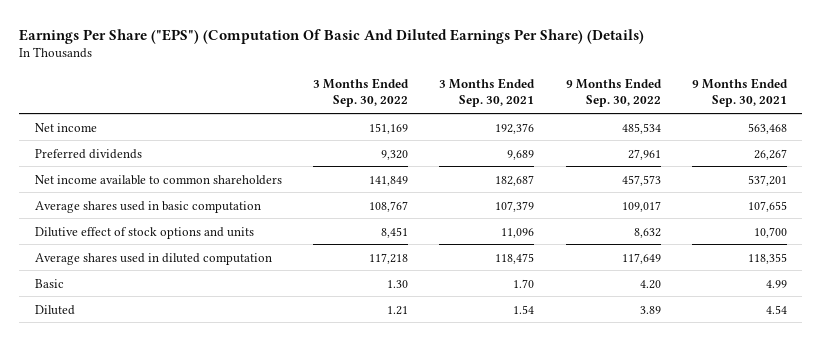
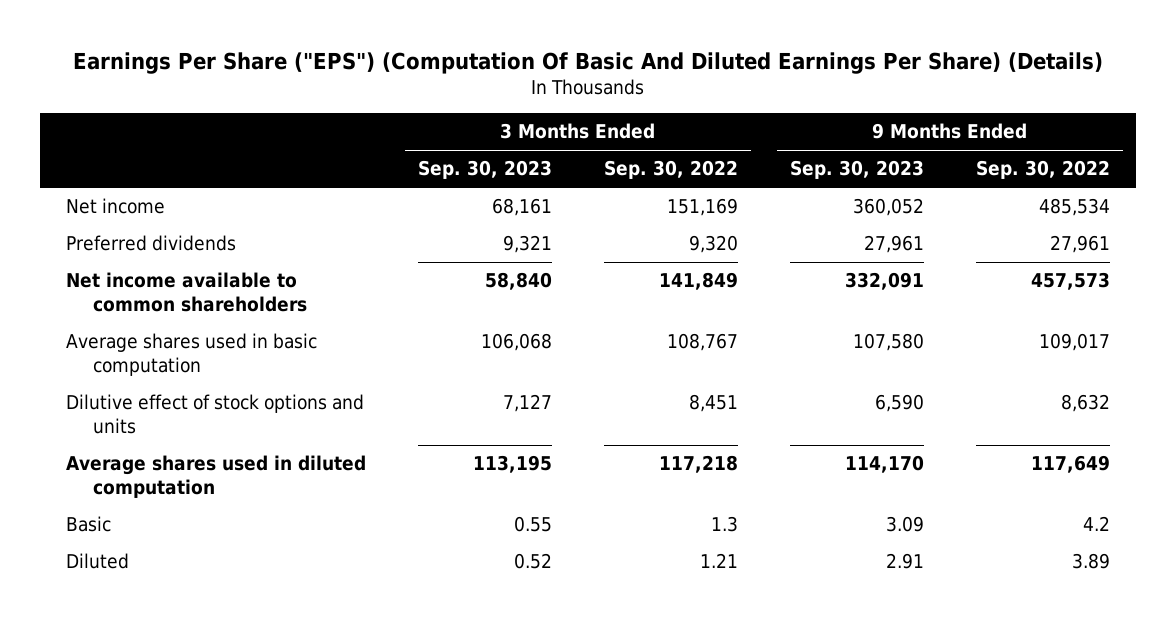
[439,78,536,108] 3 Months Ended Sep. 30, 2021 -> none
[691,78,788,108] 9 Months Ended Sep. 30, 2021 -> none
none -> [417,160,552,180] Sep. 30, 2023
none -> [789,160,924,180] Sep. 30, 2023
[387,279,409,288] 1.30 -> [710,516,738,533] 1.3
[639,279,661,289] 4.20 -> [1082,516,1110,532] 4.2

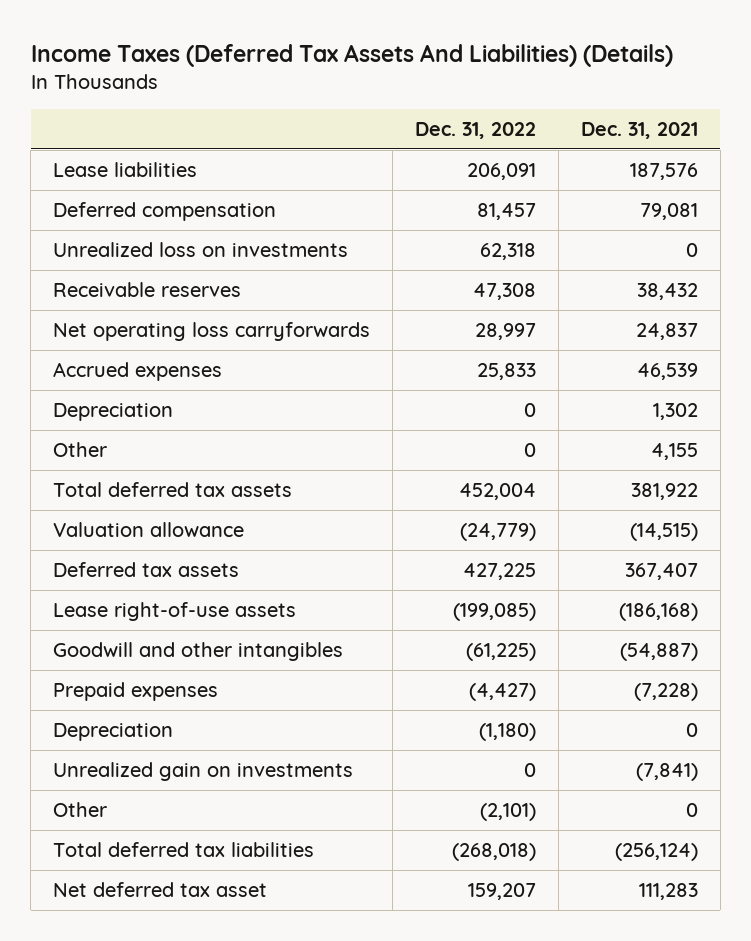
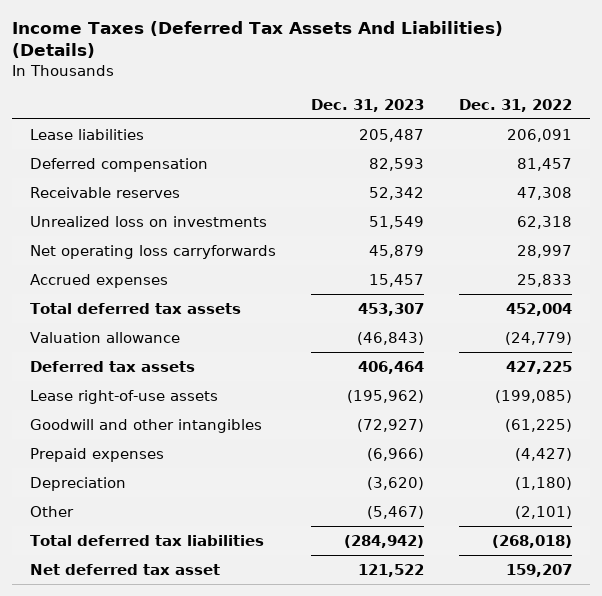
[580,121,698,139] Dec. 31, 2021 -> none
none -> [310,98,424,112] Dec. 31, 2023
[53,242,349,258] Unrealized loss on investments -> [29,215,267,227] Unrealized loss on investments
[53,403,174,422] Depreciation -> none
[53,442,108,458] Other -> none
[53,762,354,782] Unrealized gain on investments -> none

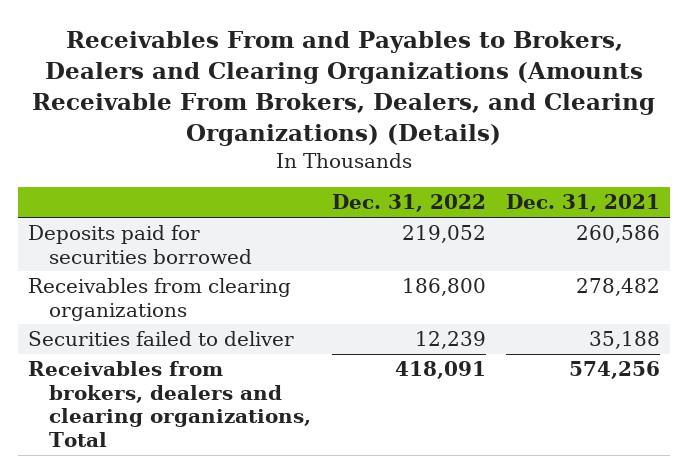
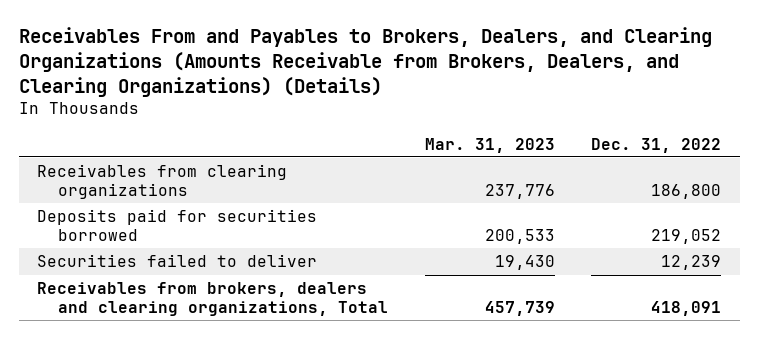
[31,31,655,146] Receivables From and Payables to Brokers, Dealers and Clearing Organizations (Amounts Receivable From Brokers, Dealers, and Clearing Organizations) (Details) -> [18,27,712,97] Receivables From and Payables to Brokers, Dealers, and Clearing Organizations (Amounts Receivable from Brokers, Dealers, and Clearing Organizations) (Details)
[506,194,661,213] Dec. 31, 2021 -> none
none -> [424,137,555,153] Mar. 31, 2023
[27,225,253,264] Deposits paid for securities borrowed -> [37,209,318,241] Deposits paid for securities borrowed

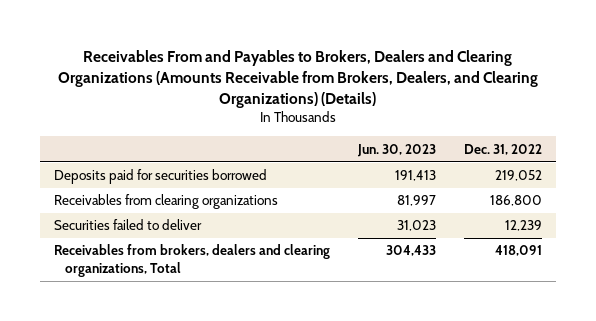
[18,27,712,97] Receivables From and Payables to Brokers, Dealers, and Clearing Organizations (Amounts Receivable from Brokers, Dealers, and Clearing Organizations) (Details) -> [57,49,538,108] Receivables From and Payables to Brokers, Dealers and Clearing Organizations (Amounts Receivable from Brokers, Dealers, and Clearing Organizations) (Details)
[424,137,555,153] Mar. 31, 2023 -> none
none -> [356,143,436,157] Jun. 30, 2023
[37,164,288,199] Receivables from clearing organizations -> [54,194,279,210] Receivables from clearing organizations

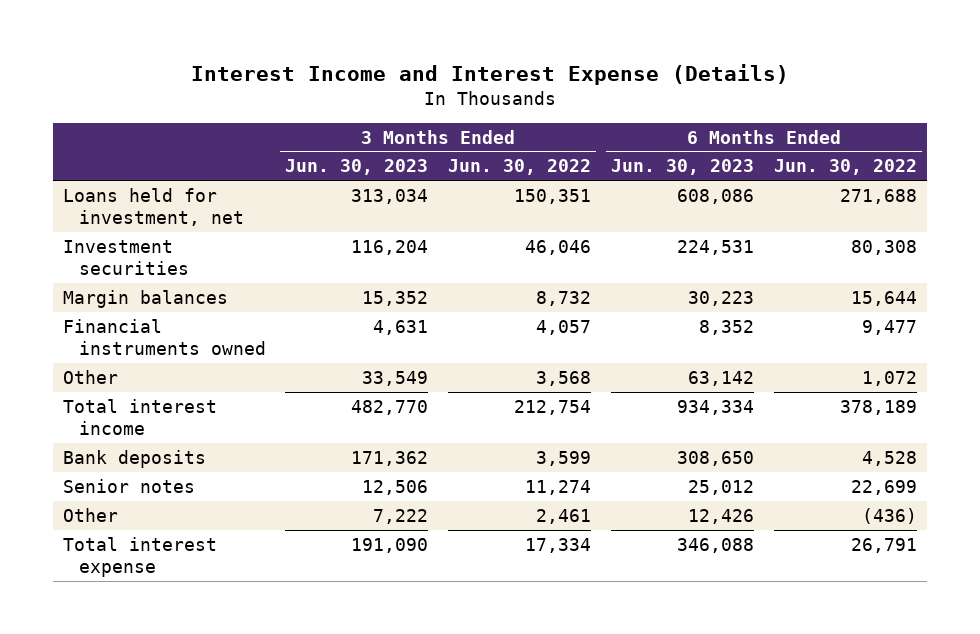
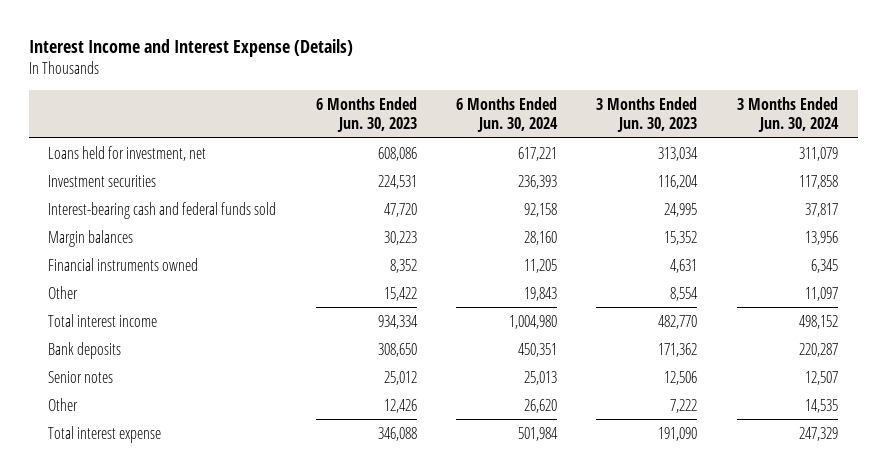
[448,159,592,176] Jun. 30, 2022 -> none
[773,159,917,176] Jun. 30, 2022 -> none
none -> [456,96,559,133] 6 Months Ended Jun. 30, 2024
none -> [736,96,839,133] 3 Months Ended Jun. 30, 2024
none -> [48,201,277,219] Interest-bearing cash and federal funds sold
[362,370,429,386] 33,549 -> [670,286,699,301] 8,554
[688,370,755,386] 63,142 -> [383,286,417,301] 15,422

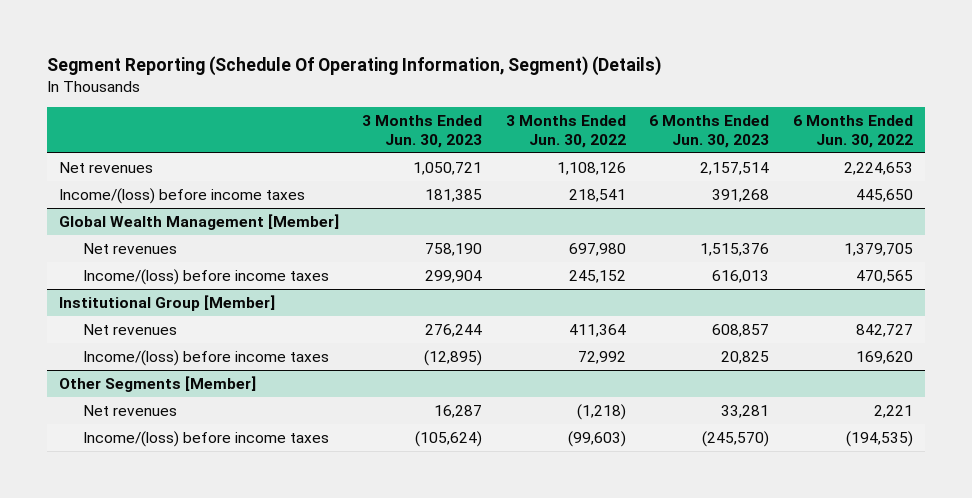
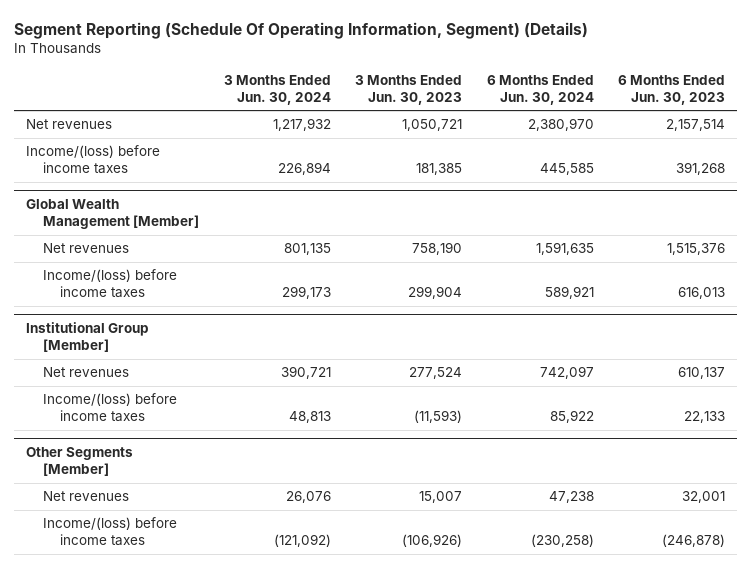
[505,115,626,148] 3 Months Ended Jun. 30, 2022 -> none
[792,115,913,148] 6 Months Ended Jun. 30, 2022 -> none
none -> [223,74,331,105] 3 Months Ended Jun. 30, 2024
none -> [486,74,594,105] 6 Months Ended Jun. 30, 2024
[425,323,483,337] 276,244 -> [409,367,463,380] 277,524
[712,323,770,337] 608,857 -> [678,367,726,380] 610,137
[424,349,483,366] (12,895) -> [414,410,463,424] (11,593)
[721,350,770,364] 20,825 -> [684,411,726,424] 22,133
[434,404,483,418] 16,287 -> [419,491,463,504] 15,007
[721,404,770,418] 33,281 -> [682,491,726,504] 32,001
[415,430,483,447] (105,624) -> [402,534,463,548] (106,926)
[702,430,770,447] (245,570) -> [662,534,726,548] (246,878)

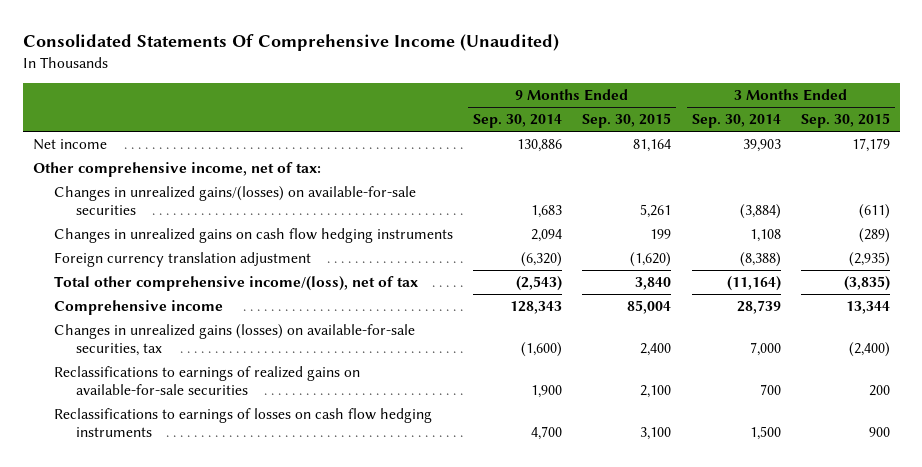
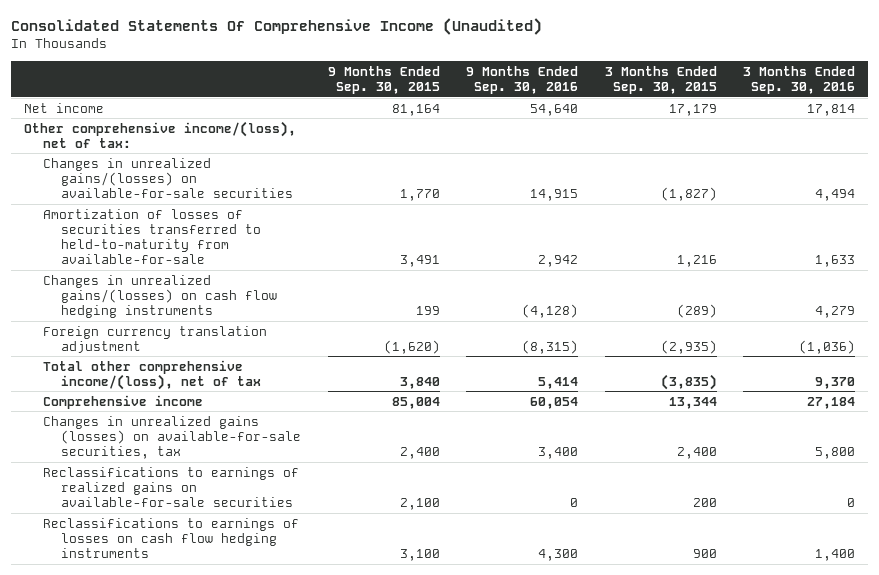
[473,114,563,129] Sep. 30, 2014 -> none
[691,114,781,129] Sep. 30, 2014 -> none
none -> [466,66,579,95] 9 Months Ended Sep. 30, 2016
none -> [742,66,855,95] 3 Months Ended Sep. 30, 2016
[32,162,321,178] Other comprehensive income, net of tax: -> [23,120,296,148] Other comprehensive income/(loss), net of tax:
[640,204,672,219] 5,261 -> [399,188,440,201] 1,770
[858,204,890,220] (611) -> [660,186,717,201] (1,827)
none -> [42,208,262,264] Amortization of losses of securities transferred to held-to-maturity from available-for-sale
[54,228,454,244] Changes in unrealized gains on cash flow hedging instruments -> [42,274,278,318] Changes in unrealized gains/(losses) on cash flow hedging instruments
[848,342,890,358] (2,400) -> [676,446,717,459] 2,400

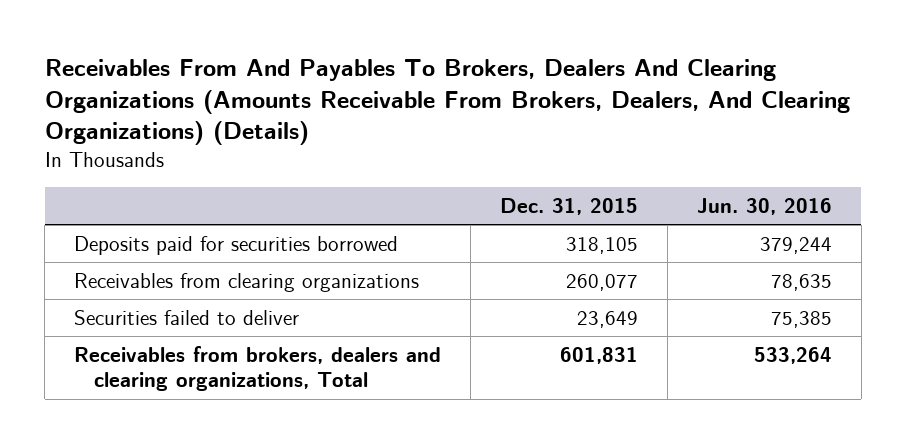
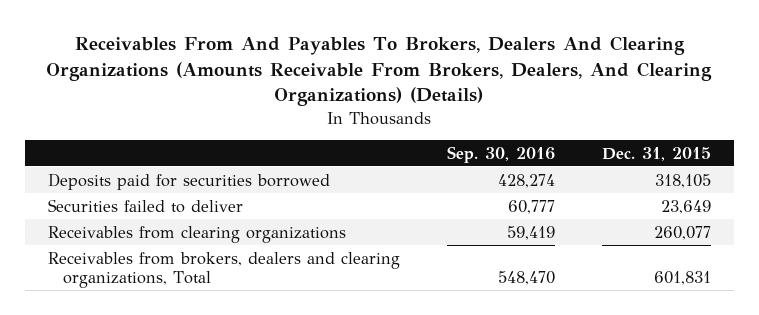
[696,197,832,215] Jun. 30, 2016 -> none
none -> [446,145,555,163] Sep. 30, 2016
[73,272,419,292] Receivables from clearing organizations -> [48,225,347,243] Receivables from clearing organizations

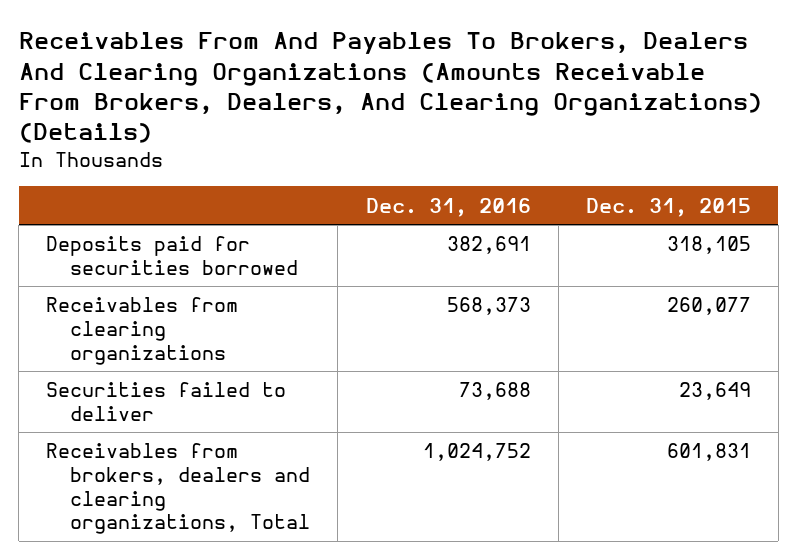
[446,145,555,163] Sep. 30, 2016 -> none
none -> [365,197,531,217] Dec. 31, 2016
[48,198,244,213] Securities failed to deliver -> [46,382,287,422] Securities failed to deliver

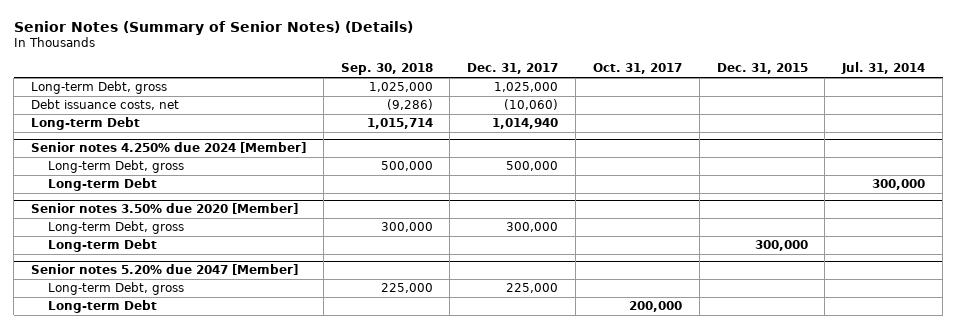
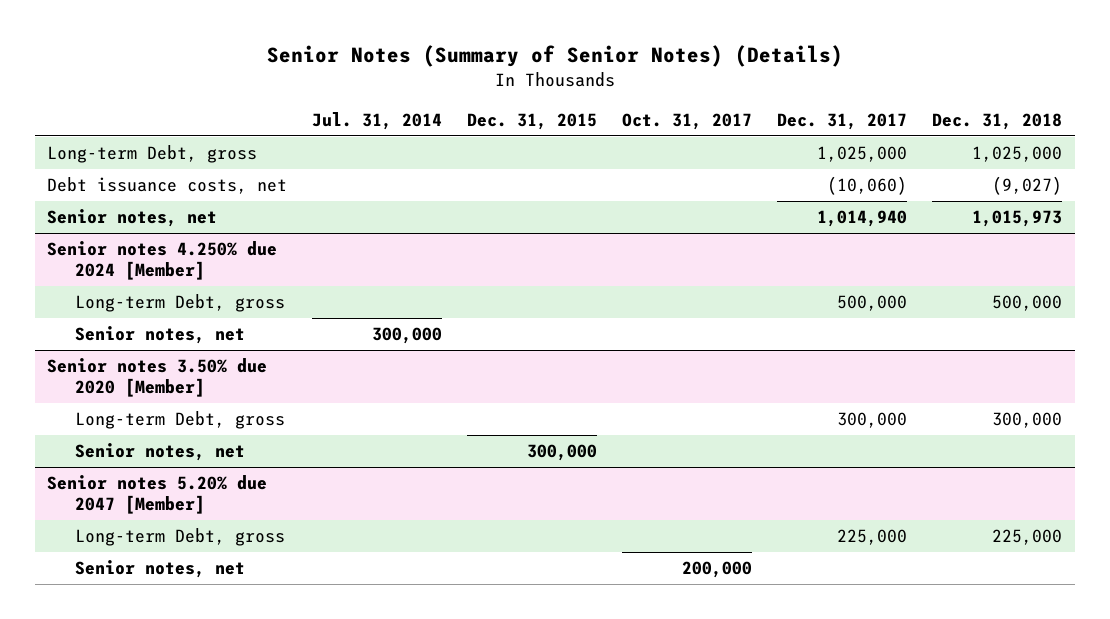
[340,63,433,76] Sep. 30, 2018 -> none
none -> [932,112,1063,130] Dec. 31, 2018
[31,117,141,131] Long-term Debt -> [47,209,218,228] Senior notes, net
[48,178,158,192] Long-term Debt -> [75,326,246,345] Senior notes, net
[48,239,158,253] Long-term Debt -> [75,443,246,462] Senior notes, net
[48,300,158,314] Long-term Debt -> [75,560,246,579] Senior notes, net

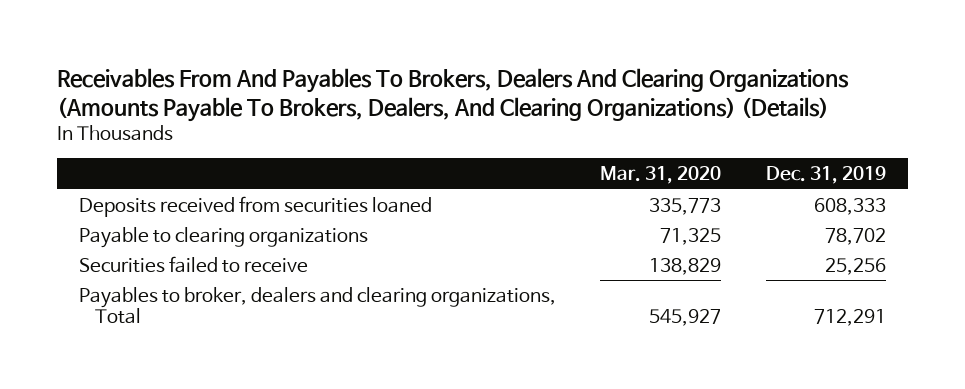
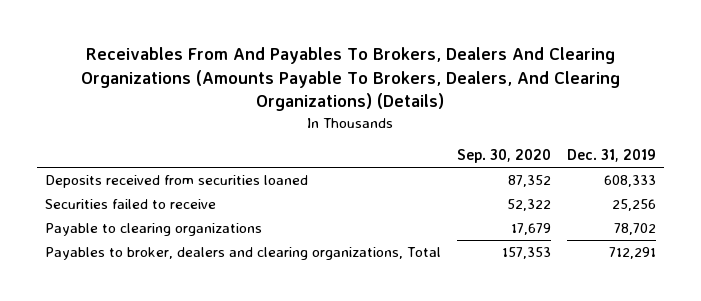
[600,166,722,185] Mar. 31, 2020 -> none
none -> [456,149,551,164] Sep. 30, 2020
[79,226,369,248] Payable to clearing organizations -> [44,223,262,237] Payable to clearing organizations

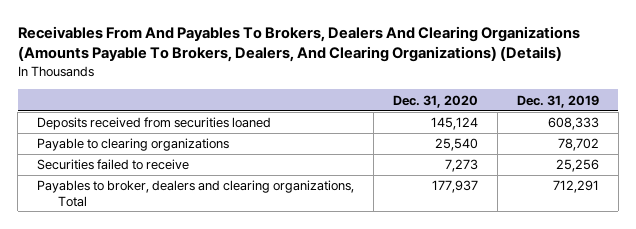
[456,149,551,164] Sep. 30, 2020 -> none
none -> [392,94,478,108] Dec. 31, 2020
[44,199,216,210] Securities failed to receive -> [37,159,190,171] Securities failed to receive

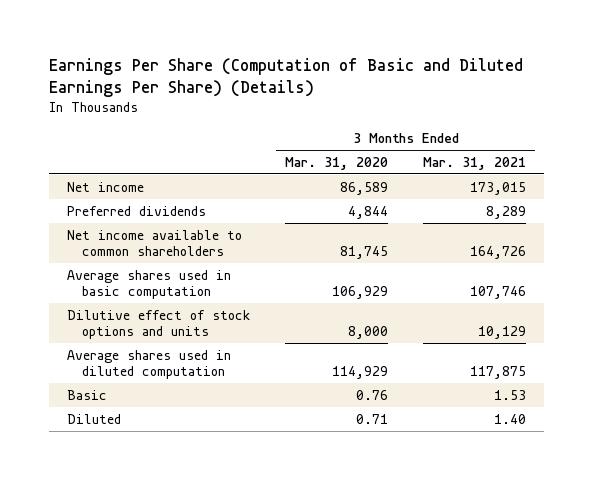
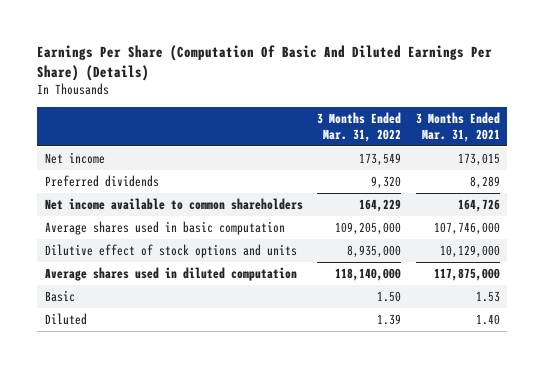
[48,57,523,98] Earnings Per Share (Computation of Basic and Diluted Earnings Per Share) (Details) -> [37,45,493,82] Earnings Per Share (Computation Of Basic And Diluted Earnings Per Share) (Details)
[285,156,389,170] Mar. 31, 2020 -> none
none -> [317,112,402,142] 3 Months Ended Mar. 31, 2022
[470,286,527,300] 107,746 -> [434,221,501,235] 107,746,000
[478,326,527,340] 10,129 -> [440,244,501,258] 10,129,000
[470,366,527,380] 117,875 -> [434,267,501,281] 117,875,000

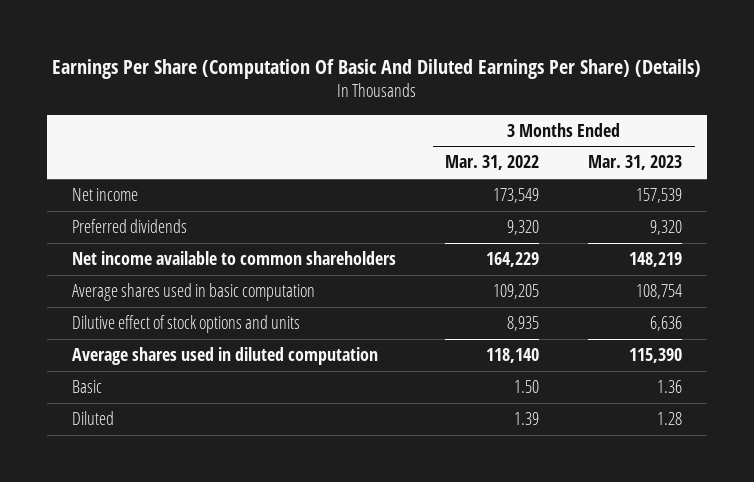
[416,112,501,142] 3 Months Ended Mar. 31, 2021 -> none
none -> [588,155,683,171] Mar. 31, 2023
[335,221,402,235] 109,205,000 -> [492,284,539,300] 109,205
[347,244,402,258] 8,935,000 -> [506,316,539,332] 8,935
[335,267,402,281] 118,140,000 -> [485,348,539,364] 118,140

